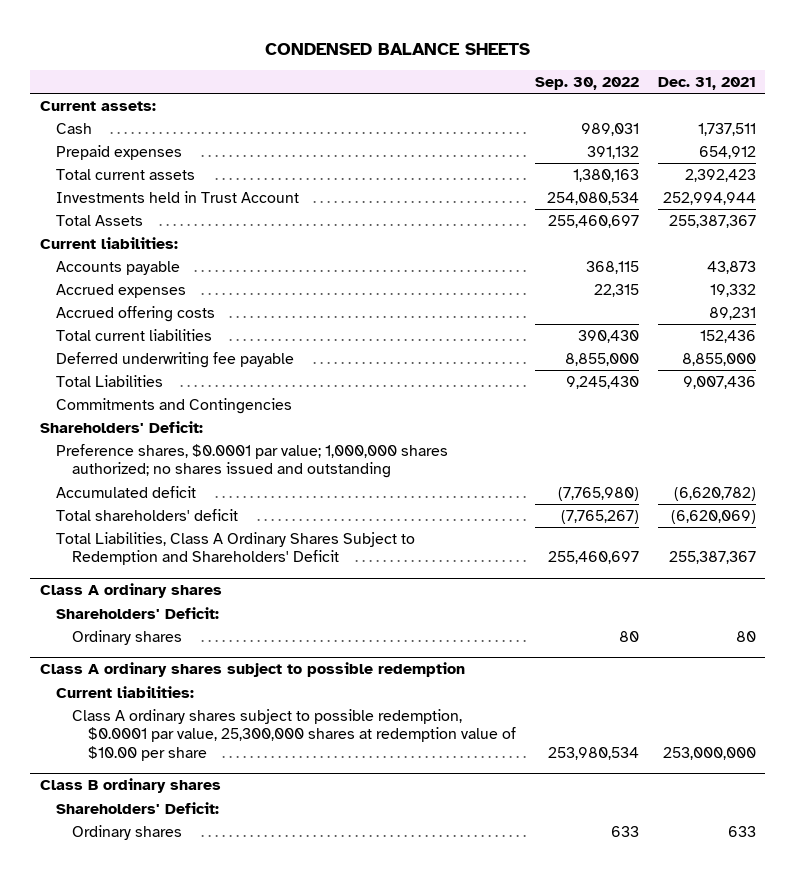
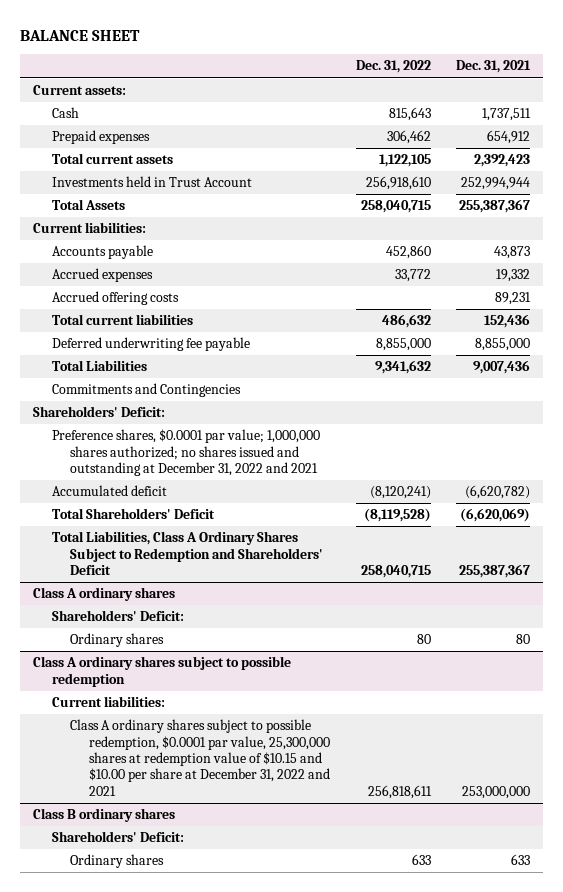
[264,42,530,55] CONDENSED BALANCE SHEETS -> [20,29,141,41] BALANCE SHEET
[534,77,639,91] Sep. 30, 2022 -> none
none -> [355,60,431,74] Dec. 31, 2022
[55,443,448,479] Preference shares, $0.0001 par value; 1,000,000 shares authorized; no shares issued and outstanding -> [51,429,320,476] Preference shares, $0.0001 par value; 1,000,000 shares authorized; no shares issued and outstanding at December 31, 2022 and 2021
[55,508,238,521] Total shareholders' deficit -> [51,508,215,520] Total Shareholders' Deficit
[71,708,517,761] Class A ordinary shares subject to possible redemption, $0.0001 par value, 25,300,000 shares at redemption value of $10.00 per share -> [70,719,331,796] Class A ordinary shares subject to possible redemption, $0.0001 par value, 25,300,000 shares at redemption value of $10.15 and $10.00 per share at December 31, 2022 and 2021

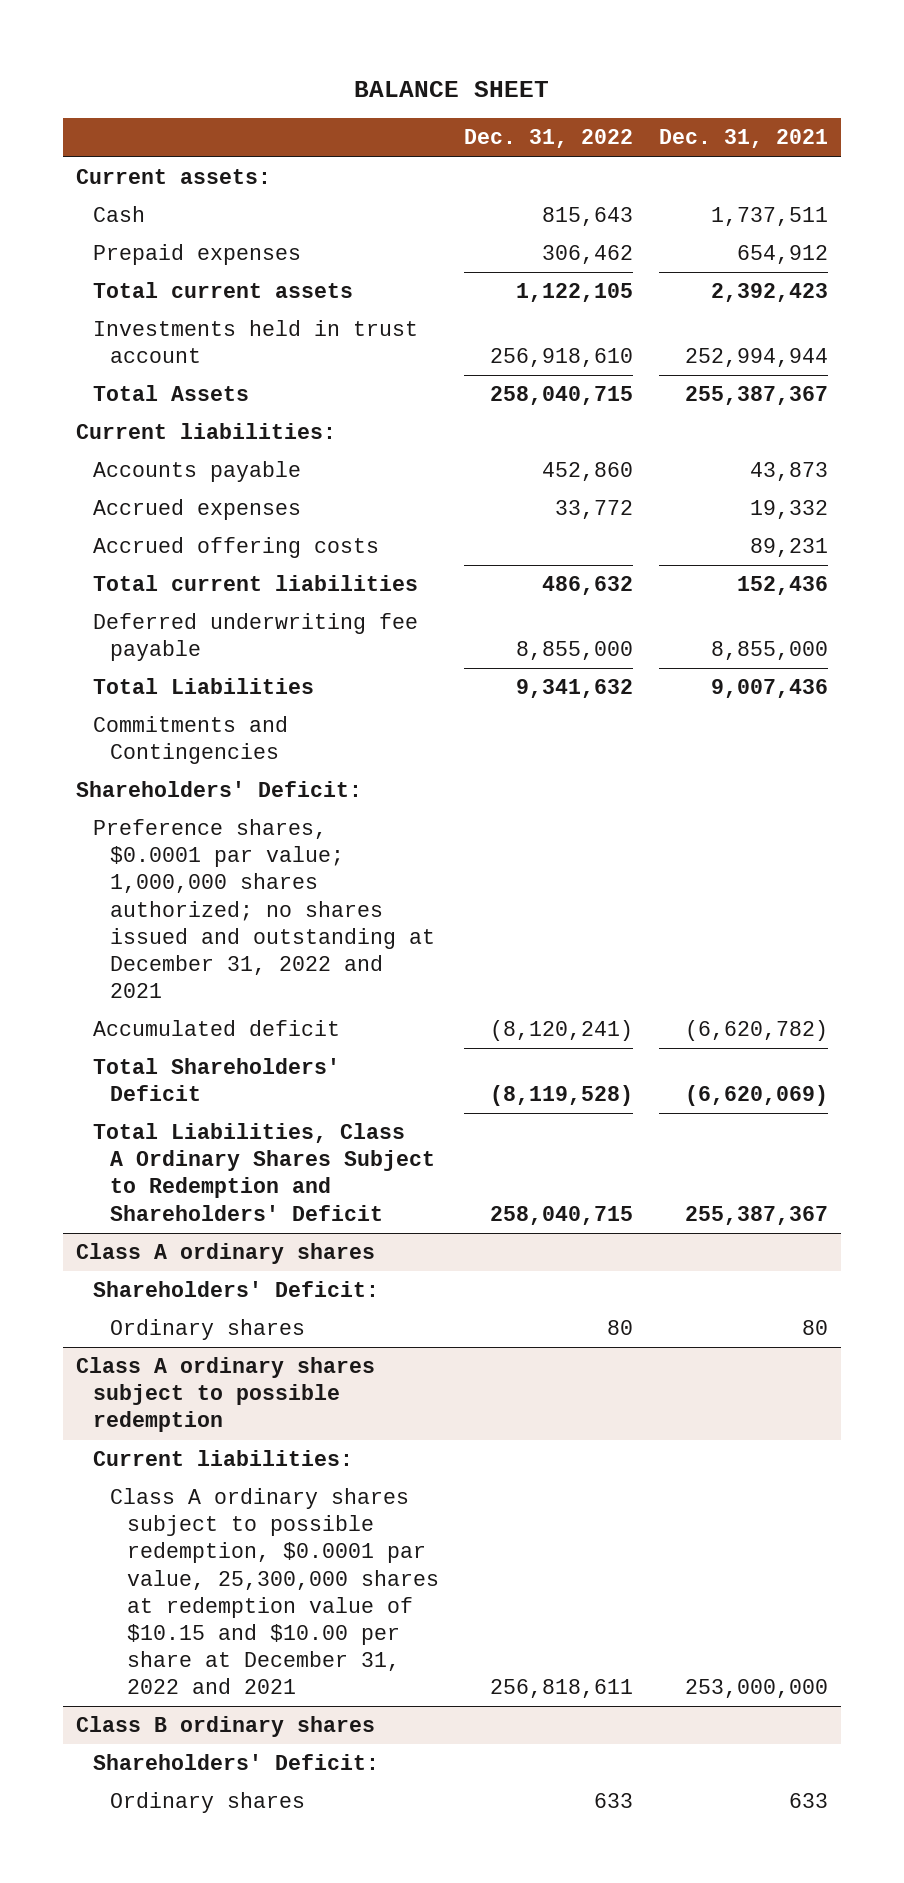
[51,176,252,188] Investments held in Trust Account -> [92,320,418,364] Investments held in trust account

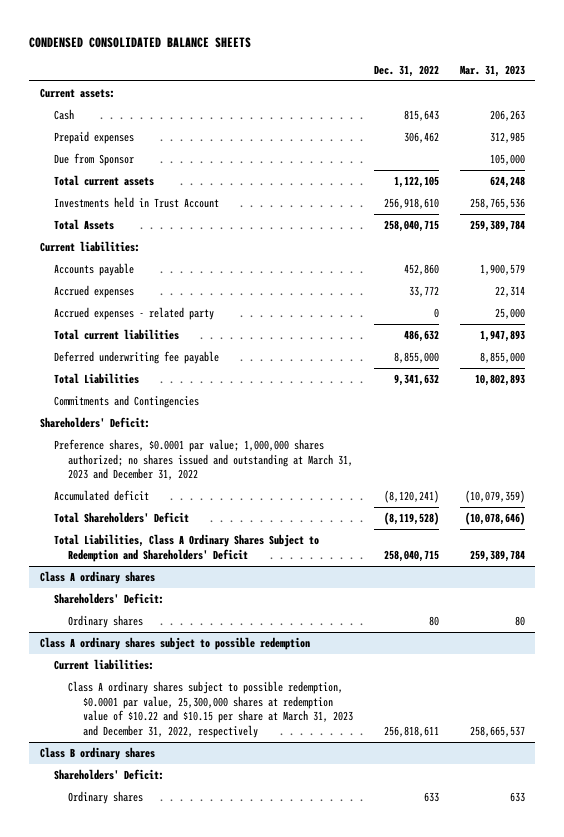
[354,80,550,97] BALANCE SHEET -> [29,37,252,49] CONDENSED CONSOLIDATED BALANCE SHEETS
[659,129,829,149] Dec. 31, 2021 -> none
none -> [459,64,525,77] Mar. 31, 2023
none -> [53,153,134,167] Due from Sponsor
[92,320,418,364] Investments held in trust account -> [53,197,219,209] Investments held in Trust Account
[92,537,379,559] Accrued offering costs -> none
none -> [53,307,214,321] Accrued expenses - related party
[92,819,435,998] Preference shares, $0.0001 par value; 1,000,000 shares authorized; no shares issued and outstanding at December 31, 2022 and 2021 -> [53,439,354,481] Preference shares, $0.0001 par value; 1,000,000 shares authorized; no shares issued and outstanding at March 31, 2023 and December 31, 2022
[109,1488,439,1694] Class A ordinary shares subject to possible redemption, $0.0001 par value, 25,300,000 shares at redemption value of $10.15 and $10.00 per share at December 31, 2022 and 2021 -> [68,681,353,739] Class A ordinary shares subject to possible redemption, $0.0001 par value, 25,300,000 shares at redemption value of $10.22 and $10.15 per share at March 31, 2023 and December 31, 2022, respectively

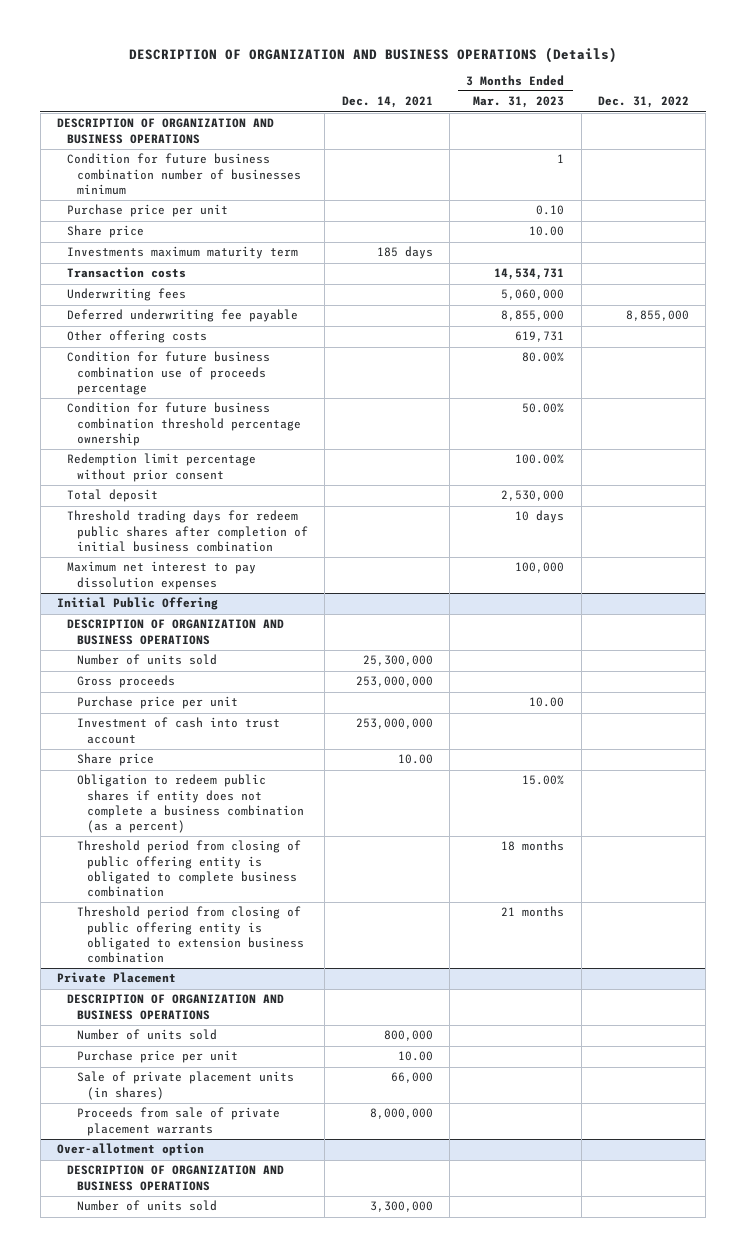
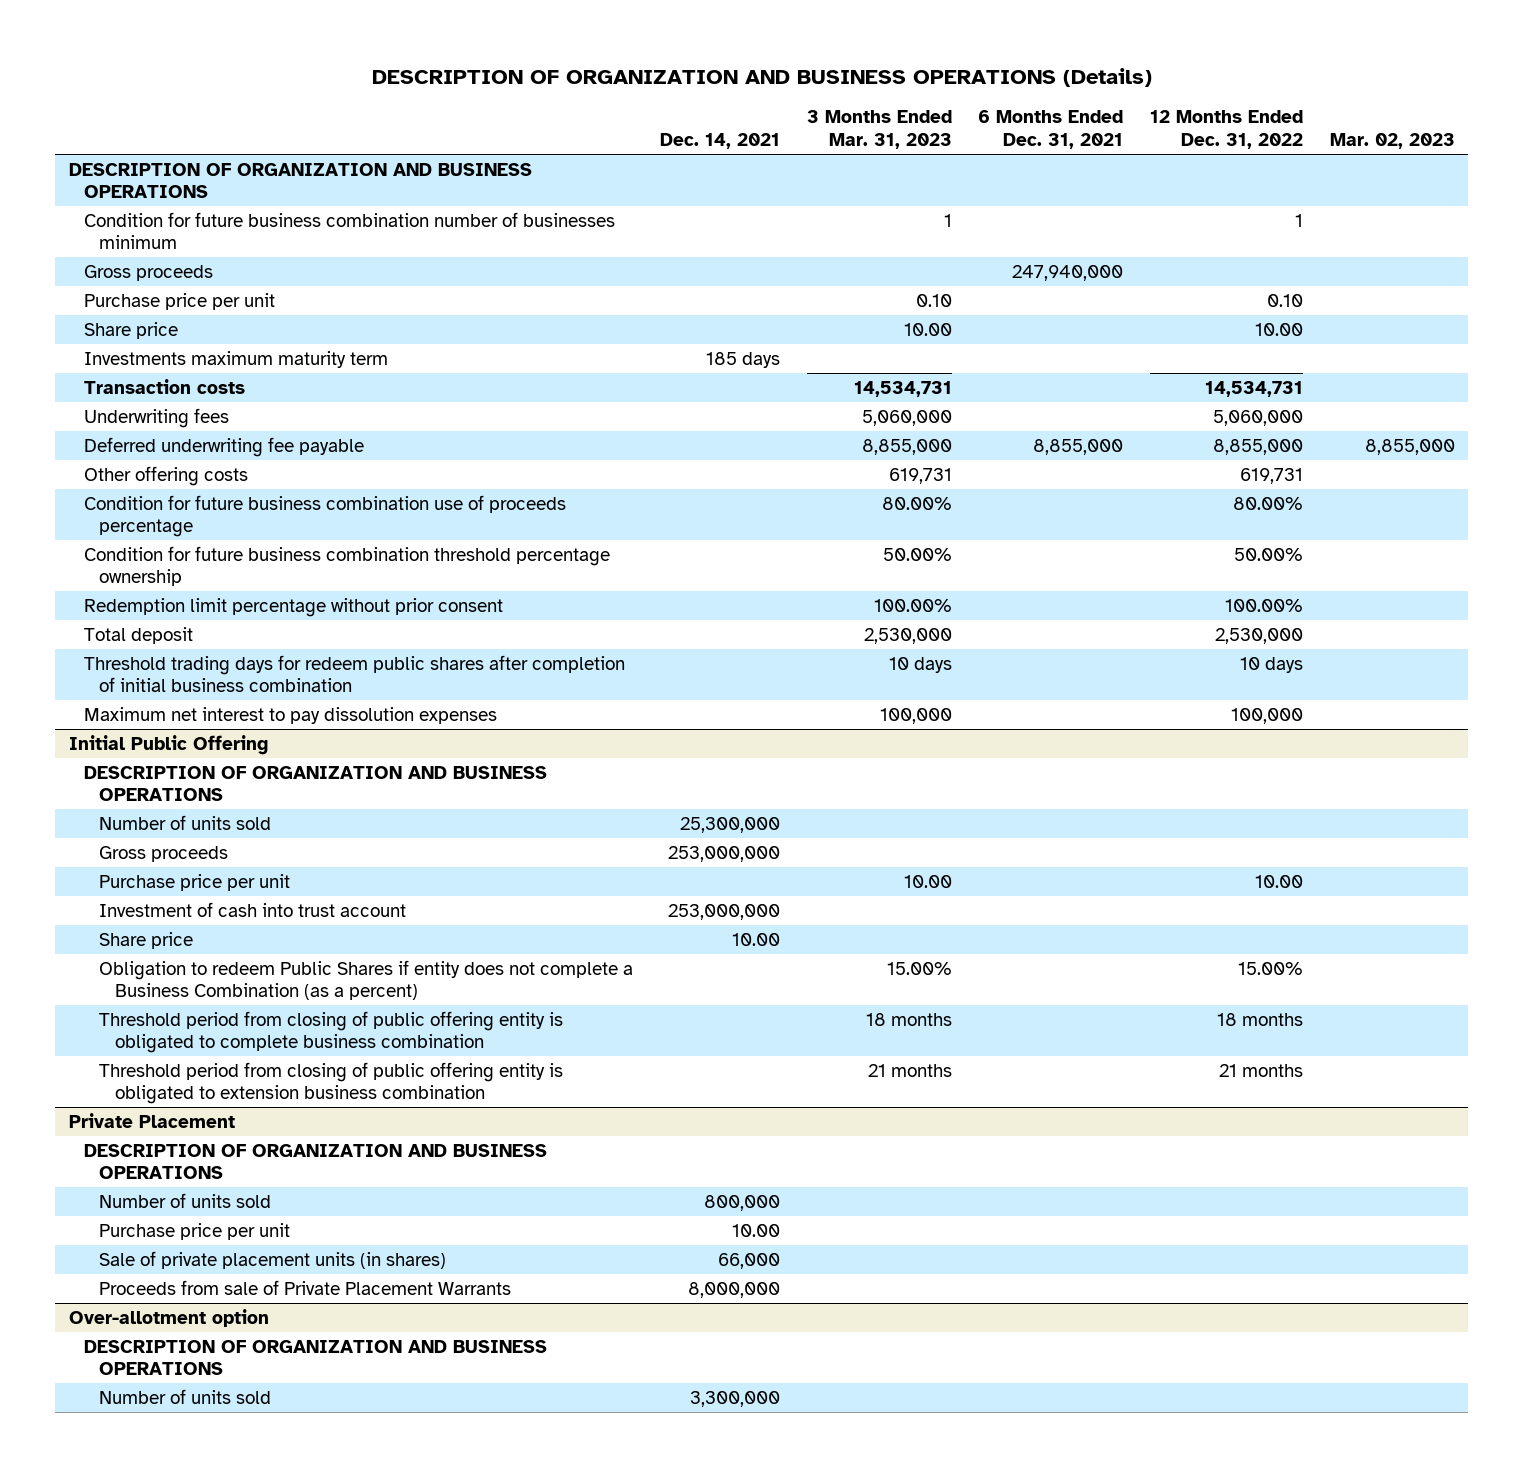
[597,96,689,109] Dec. 31, 2022 -> none
none -> [978,110,1124,150] 6 Months Ended Dec. 31, 2021
none -> [1149,110,1303,150] 12 Months Ended Dec. 31, 2022
none -> [1329,133,1455,150] Mar. 02, 2023
none -> [83,264,213,281] Gross proceeds
[77,774,304,833] Obligation to redeem public shares if entity does not complete a business combination (as a percent) -> [99,959,634,1001] Obligation to redeem Public Shares if entity does not complete a Business Combination (as a percent)
[77,1107,281,1136] Proceeds from sale of private placement warrants -> [99,1279,512,1295] Proceeds from sale of Private Placement Warrants

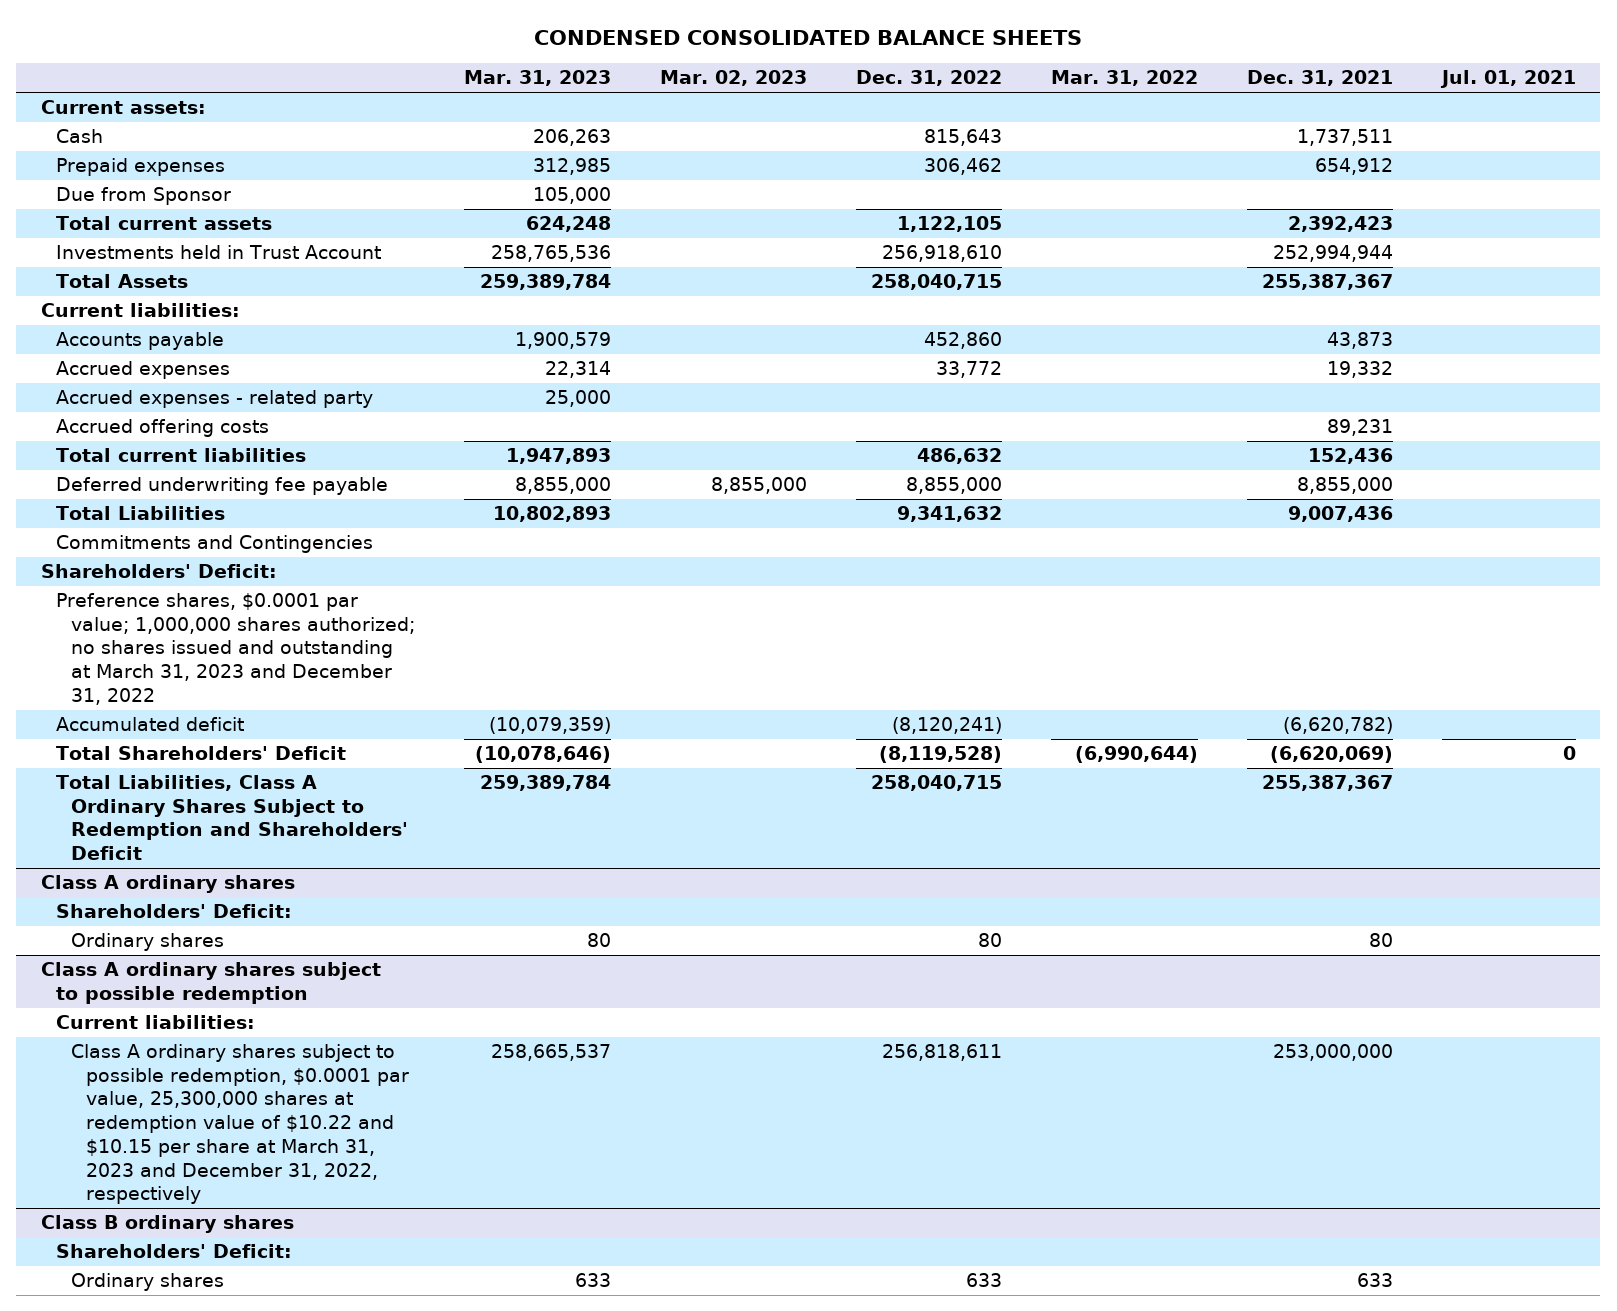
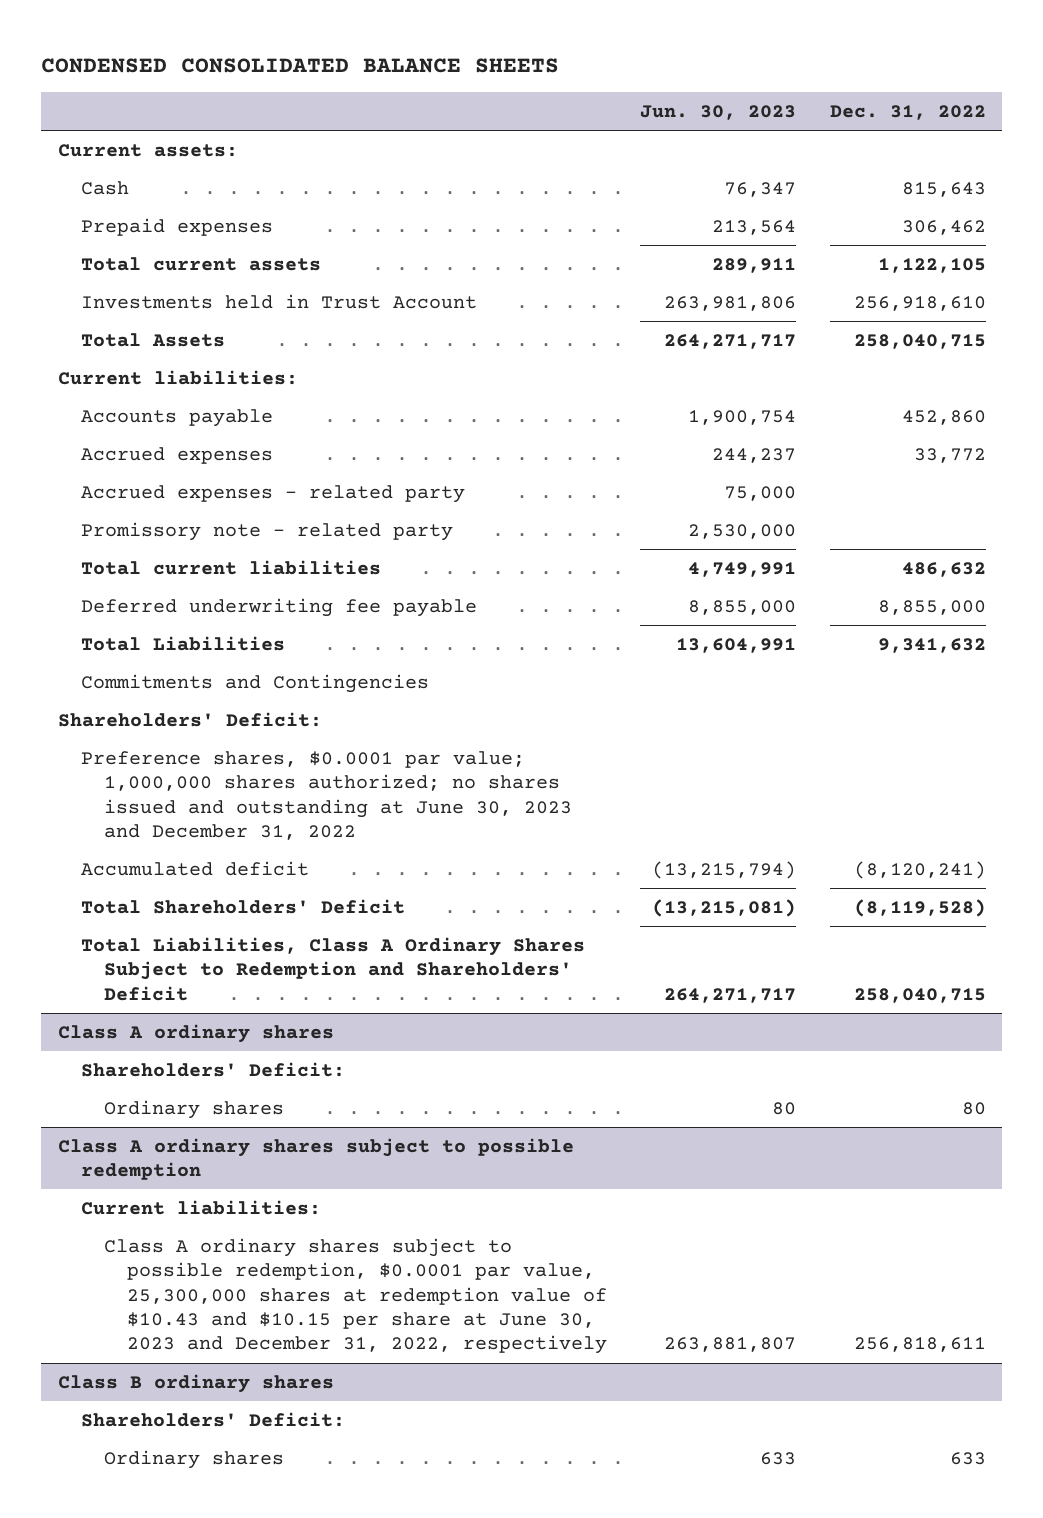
[463,70,611,87] Mar. 31, 2023 -> none
[659,70,807,87] Mar. 02, 2023 -> none
[1050,70,1198,87] Mar. 31, 2022 -> none
[1246,70,1393,87] Dec. 31, 2021 -> none
[1439,70,1576,89] Jul. 01, 2021 -> none
none -> [640,105,797,121] Jun. 30, 2023
[55,187,231,206] Due from Sponsor -> none
[55,419,269,438] Accrued offering costs -> none
none -> [80,521,453,541] Promissory note - related party
[55,593,415,705] Preference shares, $0.0001 par value; 1,000,000 shares authorized; no shares issued and outstanding at March 31, 2023 and December 31, 2022 -> [80,750,572,841] Preference shares, $0.0001 par value; 1,000,000 shares authorized; no shares issued and outstanding at June 30, 2023 and December 31, 2022
[70,1044,409,1205] Class A ordinary shares subject to possible redemption, $0.0001 par value, 25,300,000 shares at redemption value of $10.22 and $10.15 per share at March 31, 2023 and December 31, 2022, respectively -> [103,1237,607,1355] Class A ordinary shares subject to possible redemption, $0.0001 par value, 25,300,000 shares at redemption value of $10.43 and $10.15 per share at June 30, 2023 and December 31, 2022, respectively

